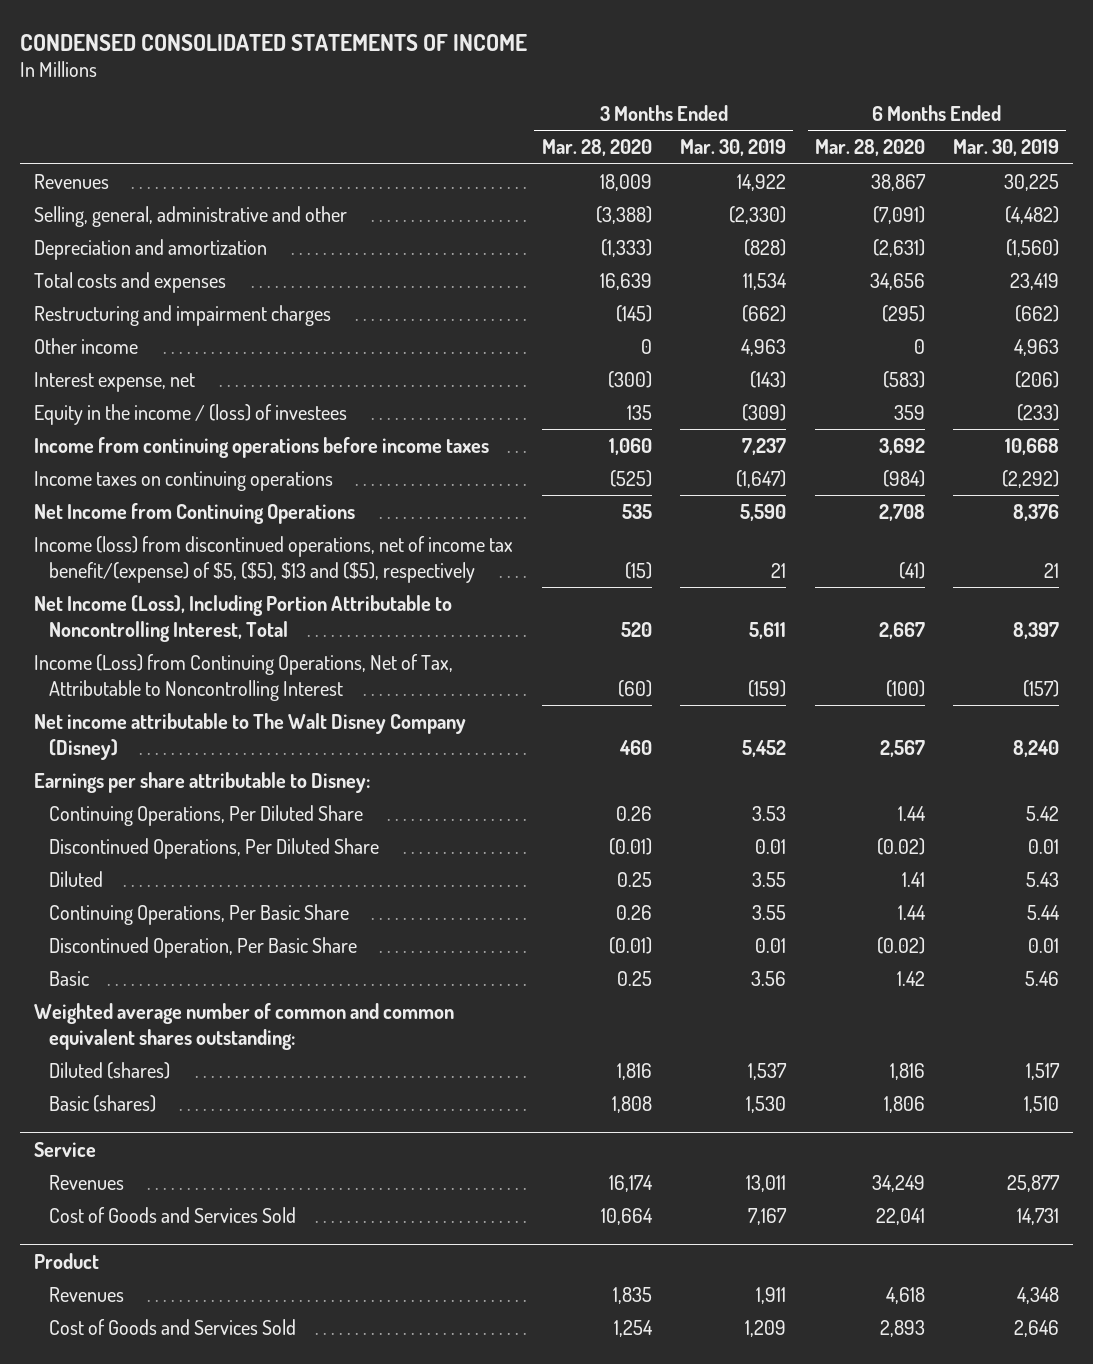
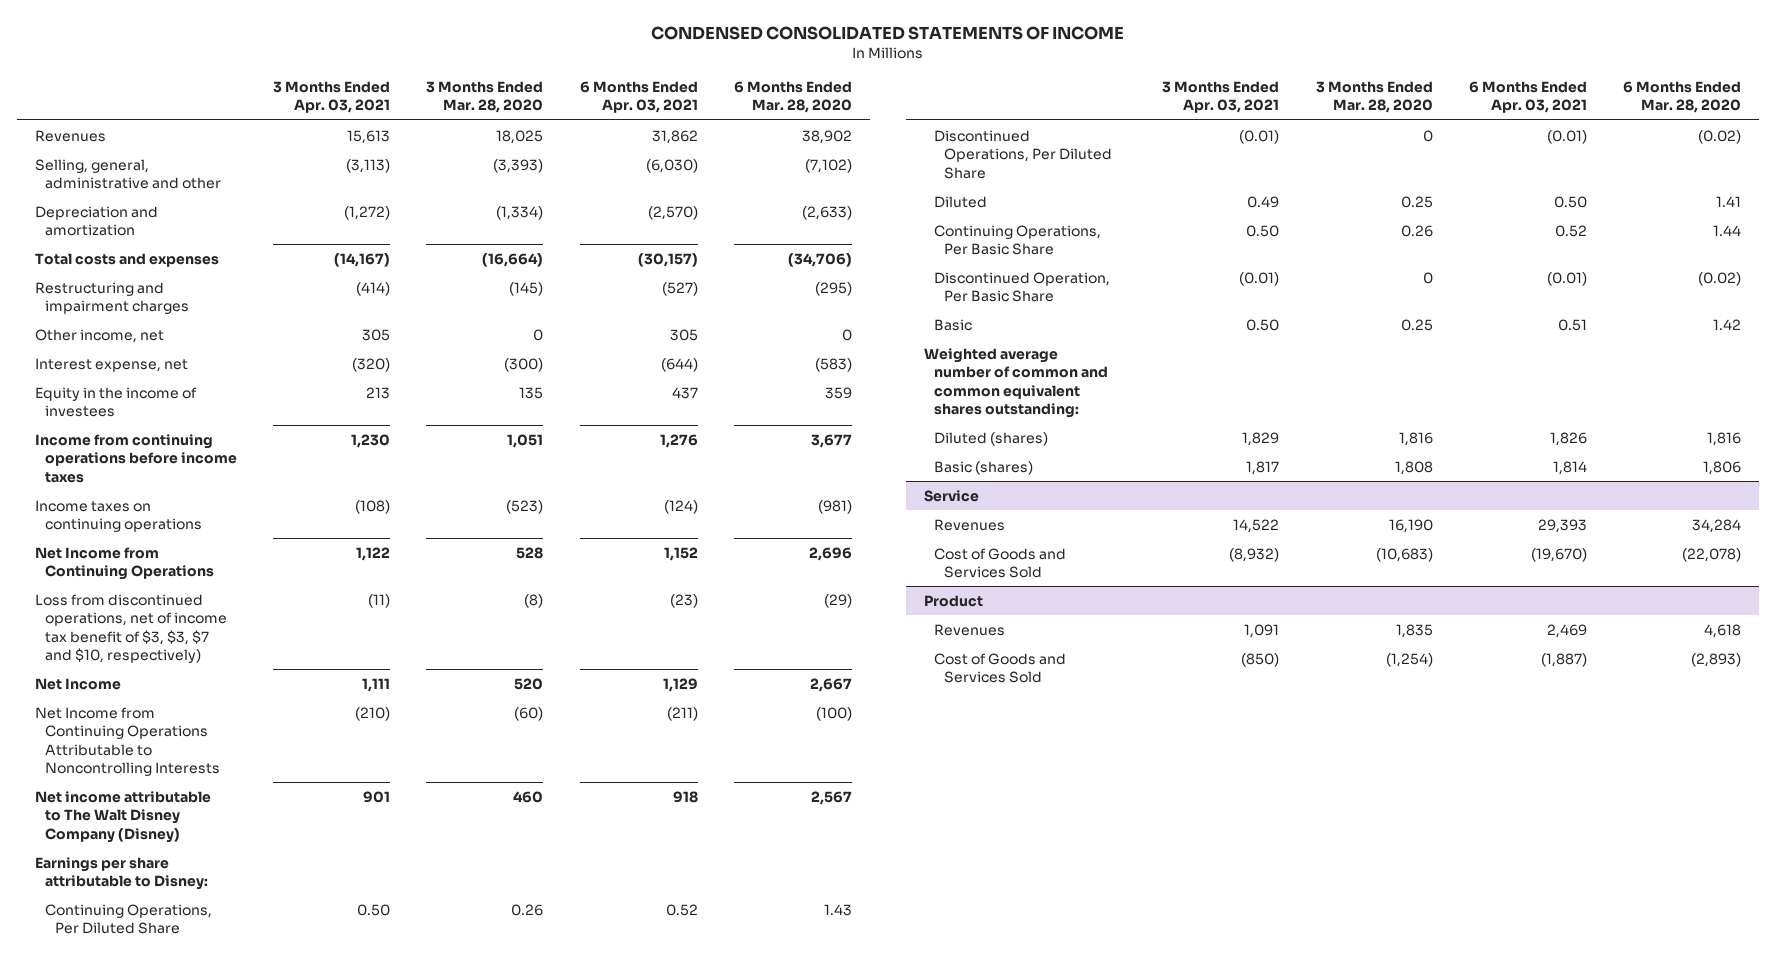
[680,139,787,157] Mar. 30, 2019 -> none
[953,139,1060,157] Mar. 30, 2019 -> none
none -> [273,80,391,114] 3 Months Ended Apr. 03, 2021
none -> [579,80,698,114] 6 Months Ended Apr. 03, 2021
[599,173,652,191] 18,009 -> [496,129,544,144] 18,025
[870,173,926,191] 38,867 -> [802,129,853,144] 38,902
[595,205,652,224] (3,388) -> [493,158,544,173] (3,393)
[872,205,925,224] (7,091) -> [805,158,853,173] (7,102)
[600,238,652,257] (1,333) -> [496,205,544,220] (1,334)
[872,238,925,257] (2,631) -> [802,205,853,220] (2,633)
[599,272,652,290] 16,639 -> [482,252,544,267] (16,664)
[869,272,925,290] 34,656 -> [788,252,853,267] (34,706)
[34,337,139,354] Other income -> [34,328,164,343] Other income, net
[34,403,348,425] Equity in the income / (loss) of investees -> [34,386,197,418] Equity in the income of investees
[608,437,652,455] 1,060 -> [507,433,544,448] 1,051
[878,437,925,455] 3,692 -> [811,433,853,448] 3,677
[609,469,652,487] (525) -> [506,499,544,514] (523)
[882,469,925,487] (984) -> [818,499,853,514] (981)
[621,503,652,519] 535 -> [516,546,544,559] 528
[878,503,925,521] 2,708 -> [809,546,853,561] 2,696
[34,535,514,583] Income (loss) from discontinued operations, net of income tax benefit/(expense) of $5, ($5), $13 and ($5), respectively -> [34,593,227,663] Loss from discontinued operations, net of income tax benefit of $3, $3, $7 and $10, respectively)
[624,561,652,579] (15) -> [524,593,544,608] (8)
[898,561,925,579] (41) -> [824,593,853,608] (29)
[34,594,453,642] Net Income (Loss), Including Portion Attributable to Noncontrolling Interest, Total -> [34,677,121,690] Net Income
[34,653,454,701] Income (Loss) from Continuing Operations, Net of Tax, Attributable to Noncontrolling Interest -> [34,706,220,776] Net Income from Continuing Operations Attributable to Noncontrolling Interests
[897,805,926,821] 1.44 -> [824,903,853,916] 1.43
[608,837,652,855] (0.01) -> [1422,129,1433,142] 0
[608,936,652,954] (0.01) -> [1422,271,1433,284] 0
[608,1174,653,1192] 16,174 -> [1388,518,1433,533] 16,190
[871,1174,925,1192] 34,249 -> [1692,518,1742,533] 34,284
[600,1207,653,1225] 10,664 -> [1375,547,1433,562] (10,683)
[875,1207,925,1225] 22,041 -> [1682,547,1742,562] (22,078)
[613,1319,653,1337] 1,254 -> [1385,652,1433,667] (1,254)
[879,1319,925,1337] 2,893 -> [1691,652,1742,667] (2,893)

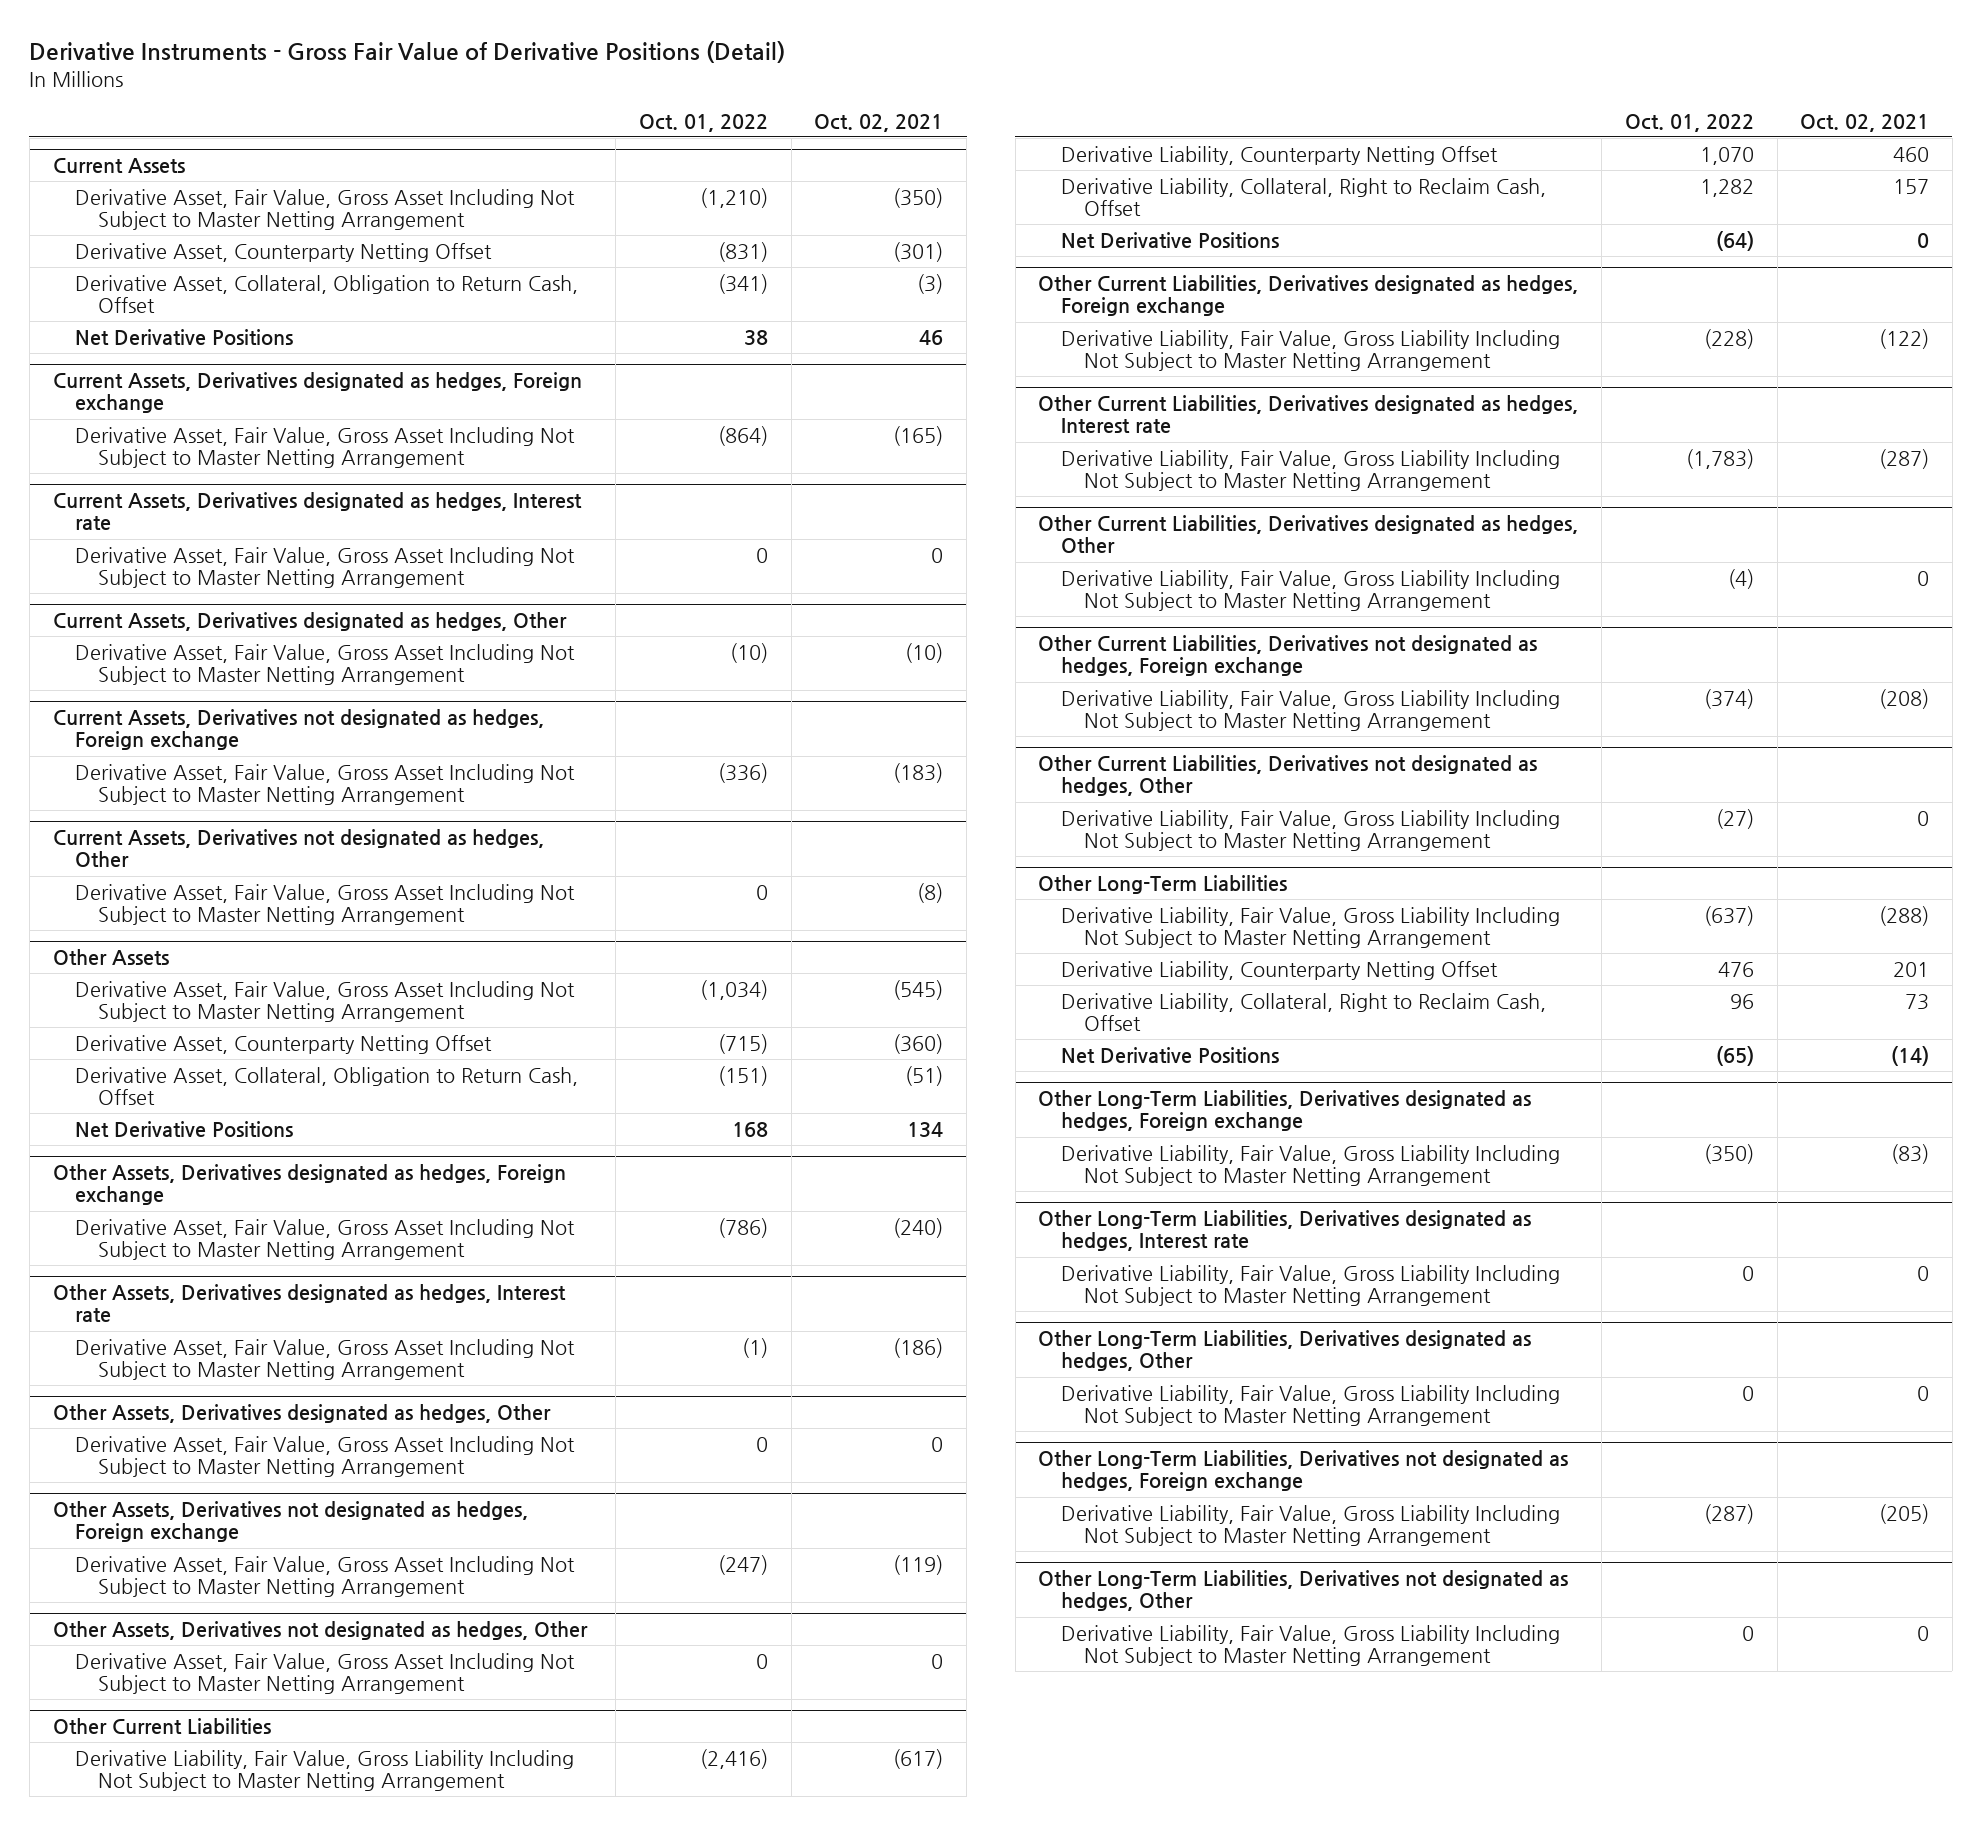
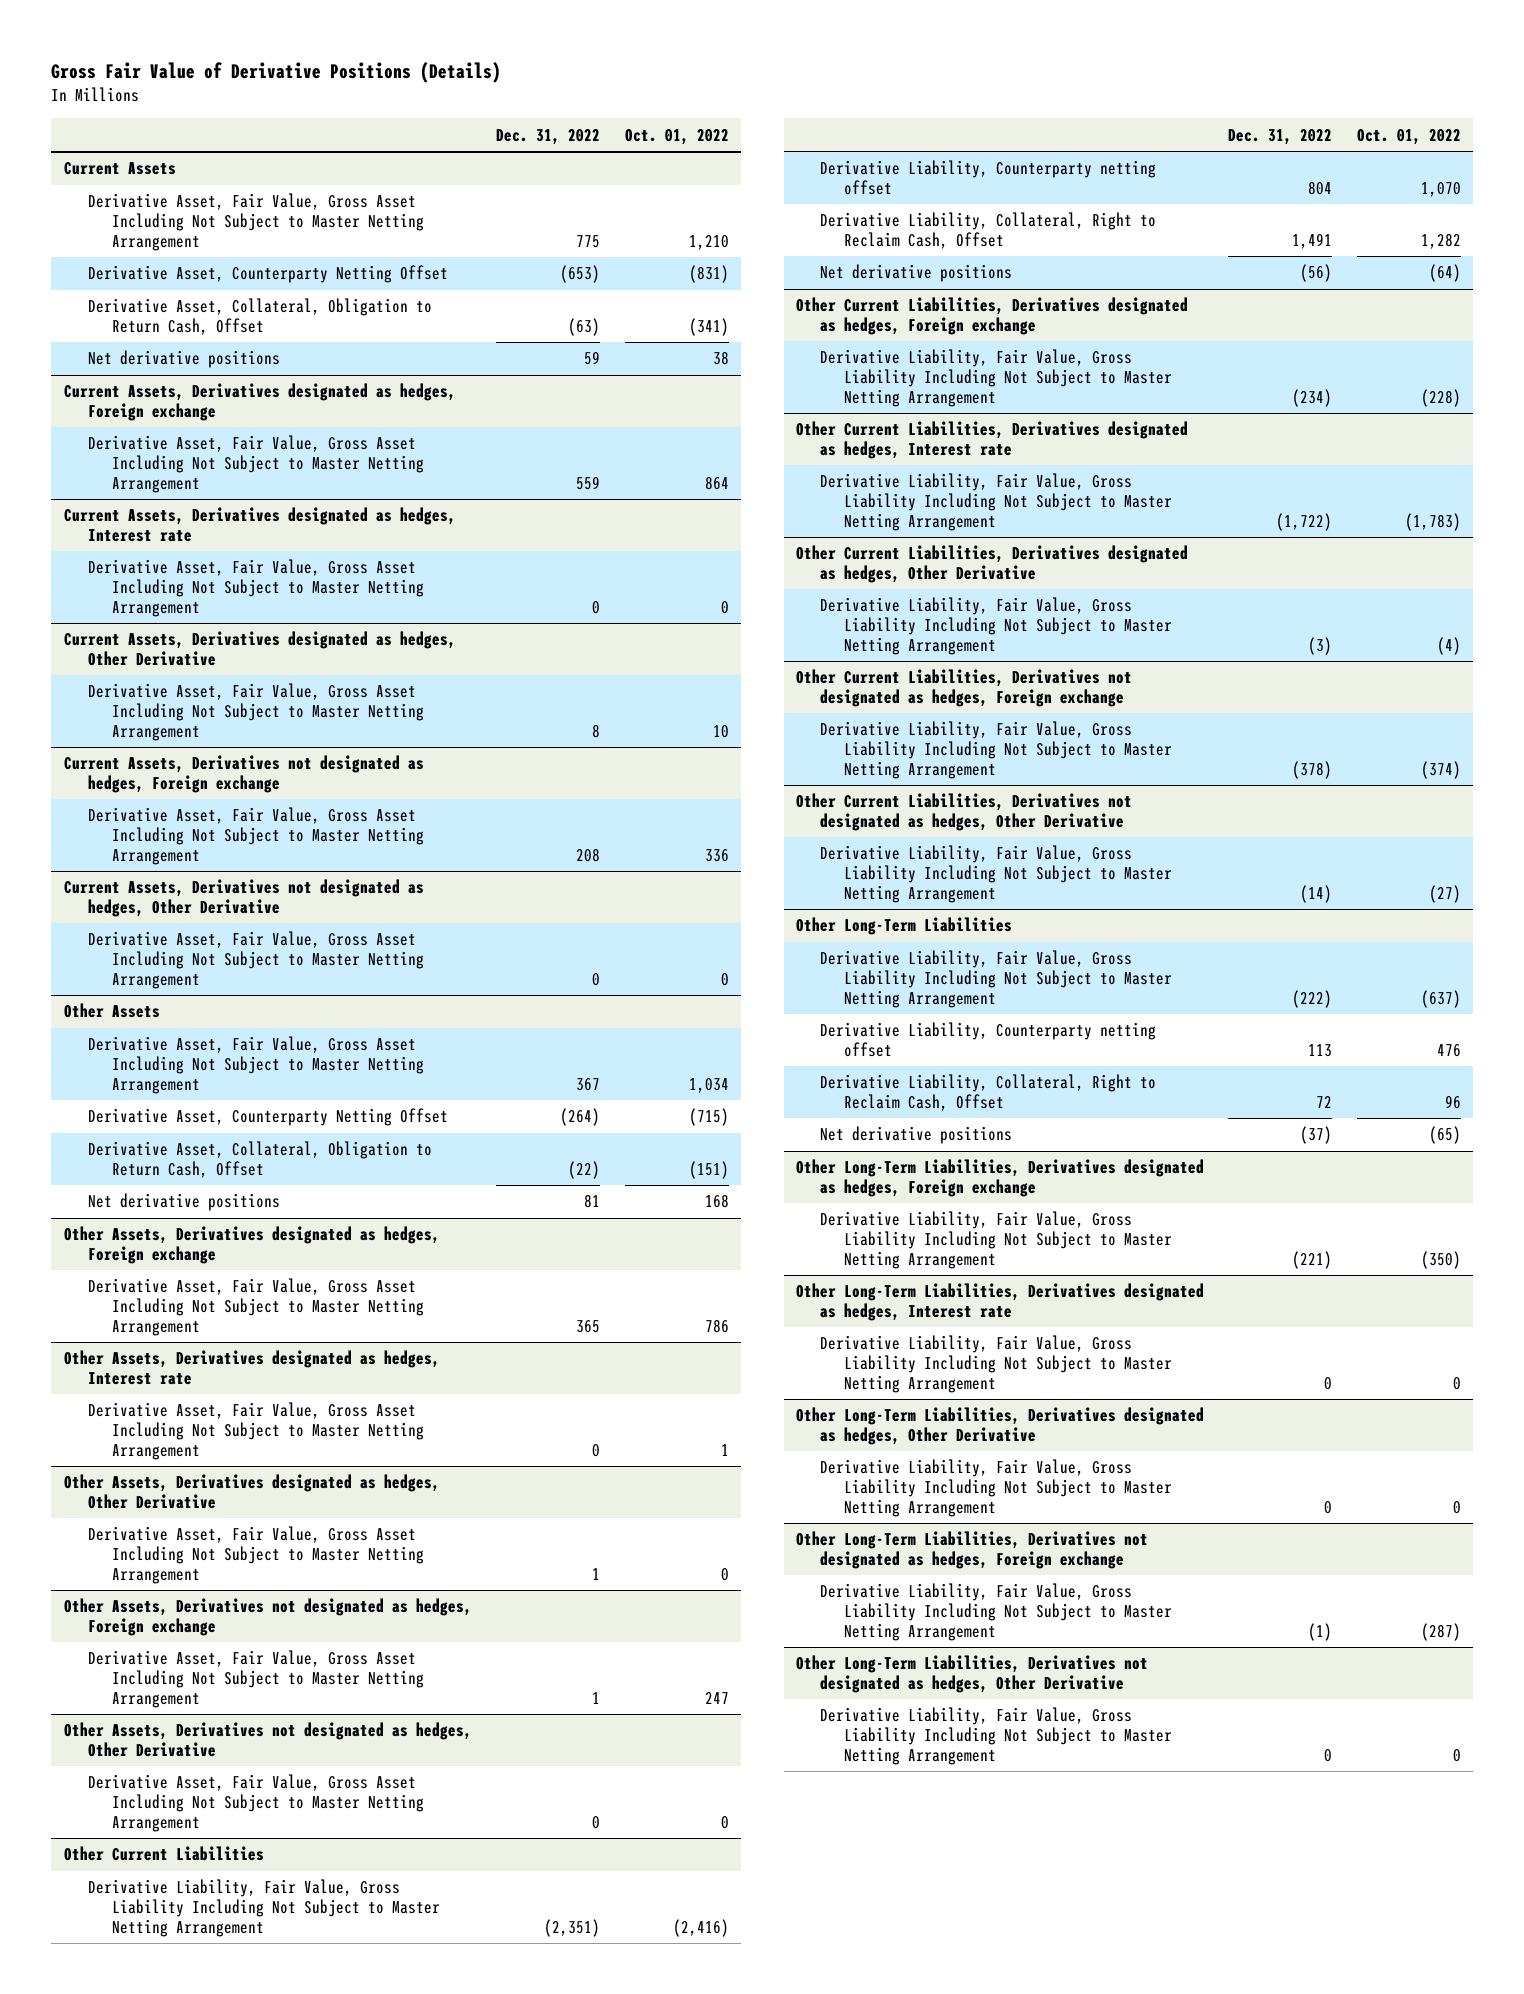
[29,41,786,64] Derivative Instruments - Gross Fair Value of Derivative Positions (Detail) -> [51,62,502,84] Gross Fair Value of Derivative Positions (Details)
[814,113,944,132] Oct. 02, 2021 -> none
none -> [496,128,601,145] Dec. 31, 2022
[700,187,769,208] (1,210) -> [688,234,729,250] 1,210
[75,328,294,345] Net Derivative Positions -> [87,350,280,369] Net derivative positions
[718,425,769,446] (864) -> [704,475,729,490] 864
[52,611,567,631] Current Assets, Derivatives designated as hedges, Other -> [63,631,456,667] Current Assets, Derivatives designated as hedges, Other Derivative
[730,642,769,663] (10) -> [712,724,729,738] 10
[718,762,769,783] (336) -> [704,848,729,862] 336
[52,828,544,868] Current Assets, Derivatives not designated as hedges, Other -> [63,879,424,918] Current Assets, Derivatives not designated as hedges, Other Derivative
[700,979,769,1000] (1,034) -> [688,1077,729,1093] 1,034
[75,1120,294,1137] Net Derivative Positions -> [87,1193,280,1212] Net derivative positions
[718,1217,769,1238] (786) -> [704,1318,729,1333] 786
[742,1337,769,1358] (1) -> [720,1443,729,1456] 1
[52,1403,551,1423] Other Assets, Derivatives designated as hedges, Other -> [63,1474,440,1510] Other Assets, Derivatives designated as hedges, Other Derivative
[718,1554,769,1575] (247) -> [704,1691,729,1704] 247
[52,1620,588,1640] Other Assets, Derivatives not designated as hedges, Other -> [63,1722,472,1758] Other Assets, Derivatives not designated as hedges, Other Derivative
[1061,145,1499,165] Derivative Liability, Counterparty Netting Offset -> [819,160,1156,196] Derivative Liability, Counterparty netting offset
[1061,231,1280,248] Net Derivative Positions -> [819,264,1012,283] Net derivative positions
[1038,514,1579,554] Other Current Liabilities, Derivatives designated as hedges, Other -> [795,545,1188,584] Other Current Liabilities, Derivatives designated as hedges, Other Derivative
[1038,754,1538,797] Other Current Liabilities, Derivatives not designated as hedges, Other -> [795,793,1132,832] Other Current Liabilities, Derivatives not designated as hedges, Other Derivative
[1061,960,1499,980] Derivative Liability, Counterparty Netting Offset -> [819,1022,1156,1058] Derivative Liability, Counterparty netting offset
[1061,1046,1280,1063] Net Derivative Positions -> [819,1126,1012,1145] Net derivative positions
[1038,1329,1532,1372] Other Long-Term Liabilities, Derivatives designated as hedges, Other -> [795,1407,1204,1446] Other Long-Term Liabilities, Derivatives designated as hedges, Other Derivative
[1038,1569,1569,1612] Other Long-Term Liabilities, Derivatives not designated as hedges, Other -> [795,1655,1148,1694] Other Long-Term Liabilities, Derivatives not designated as hedges, Other Derivative

